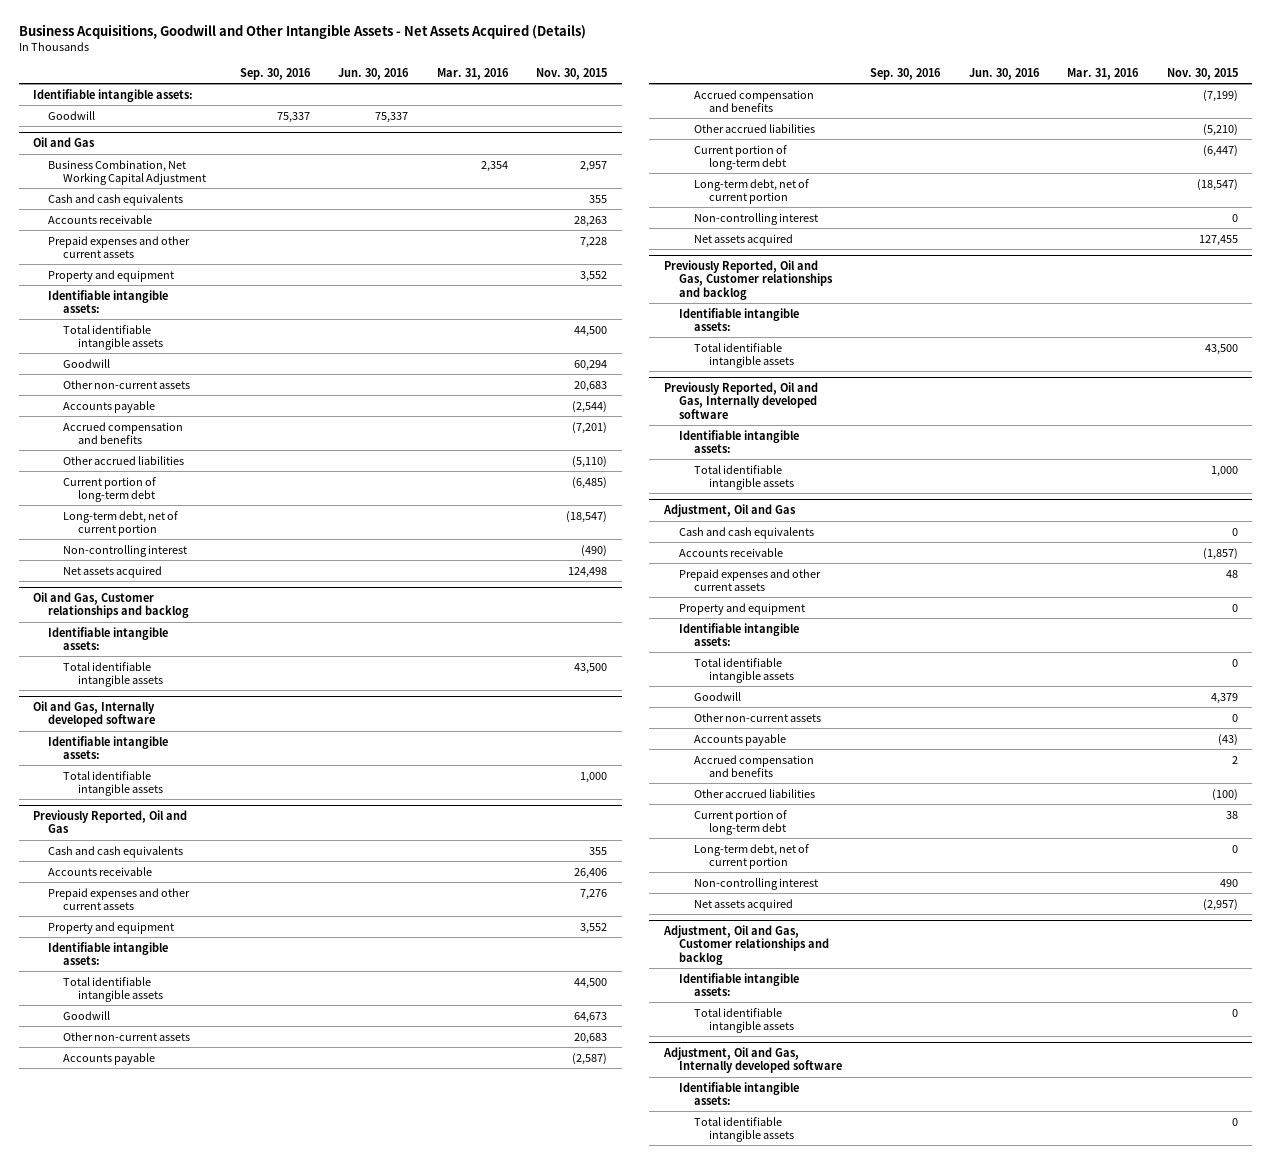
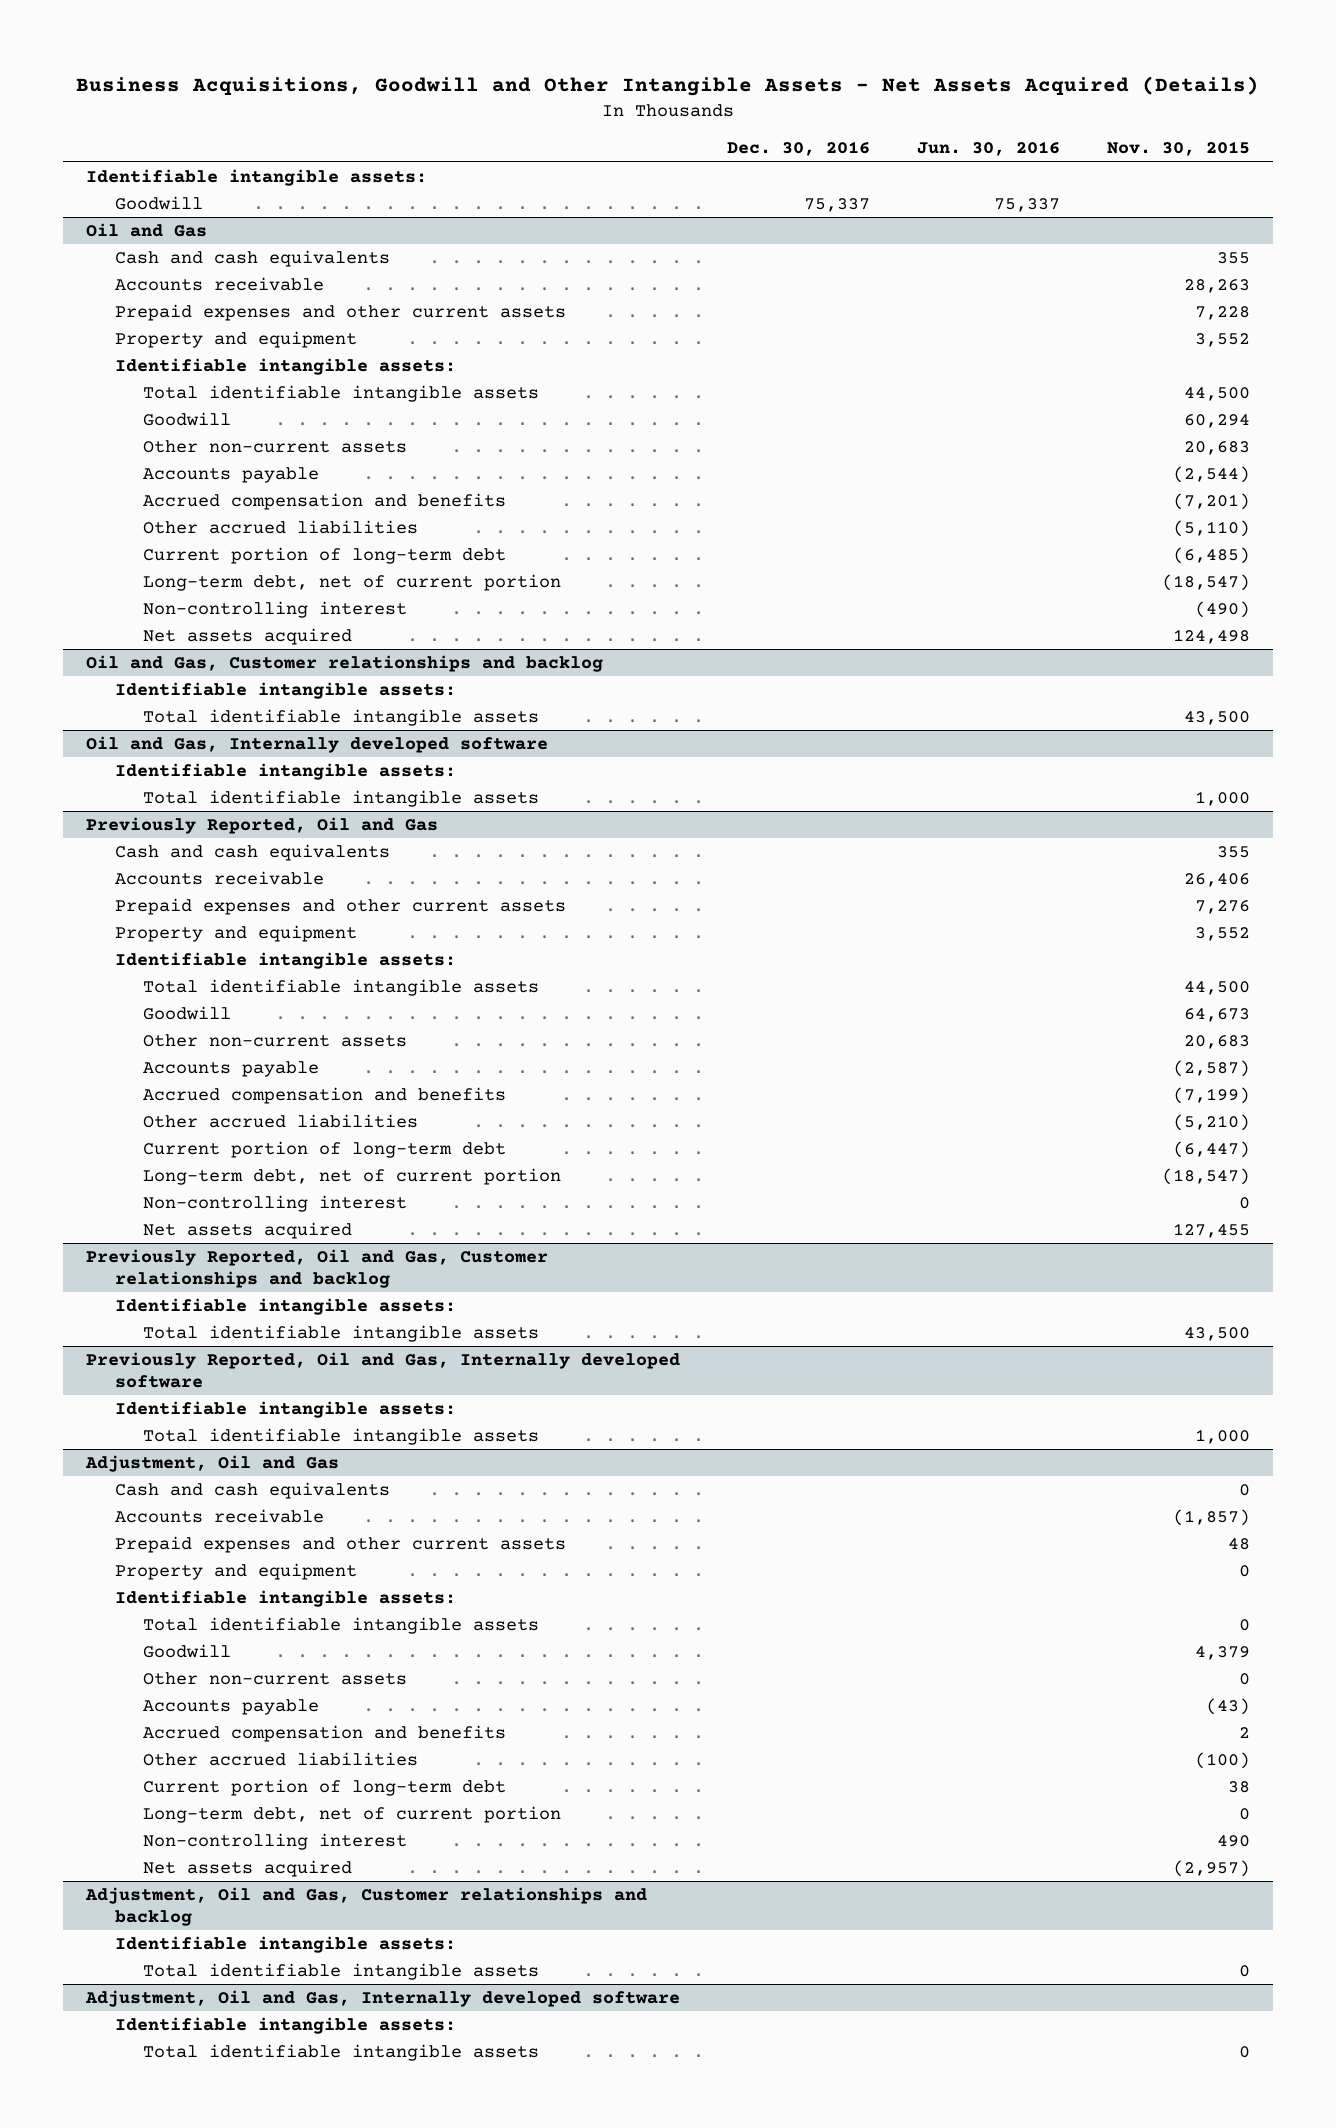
[239,67,311,80] Sep. 30, 2016 -> none
[436,67,509,80] Mar. 31, 2016 -> none
none -> [727,141,871,157] Dec. 30, 2016
[48,159,207,185] Business Combination, Net Working Capital Adjustment -> none

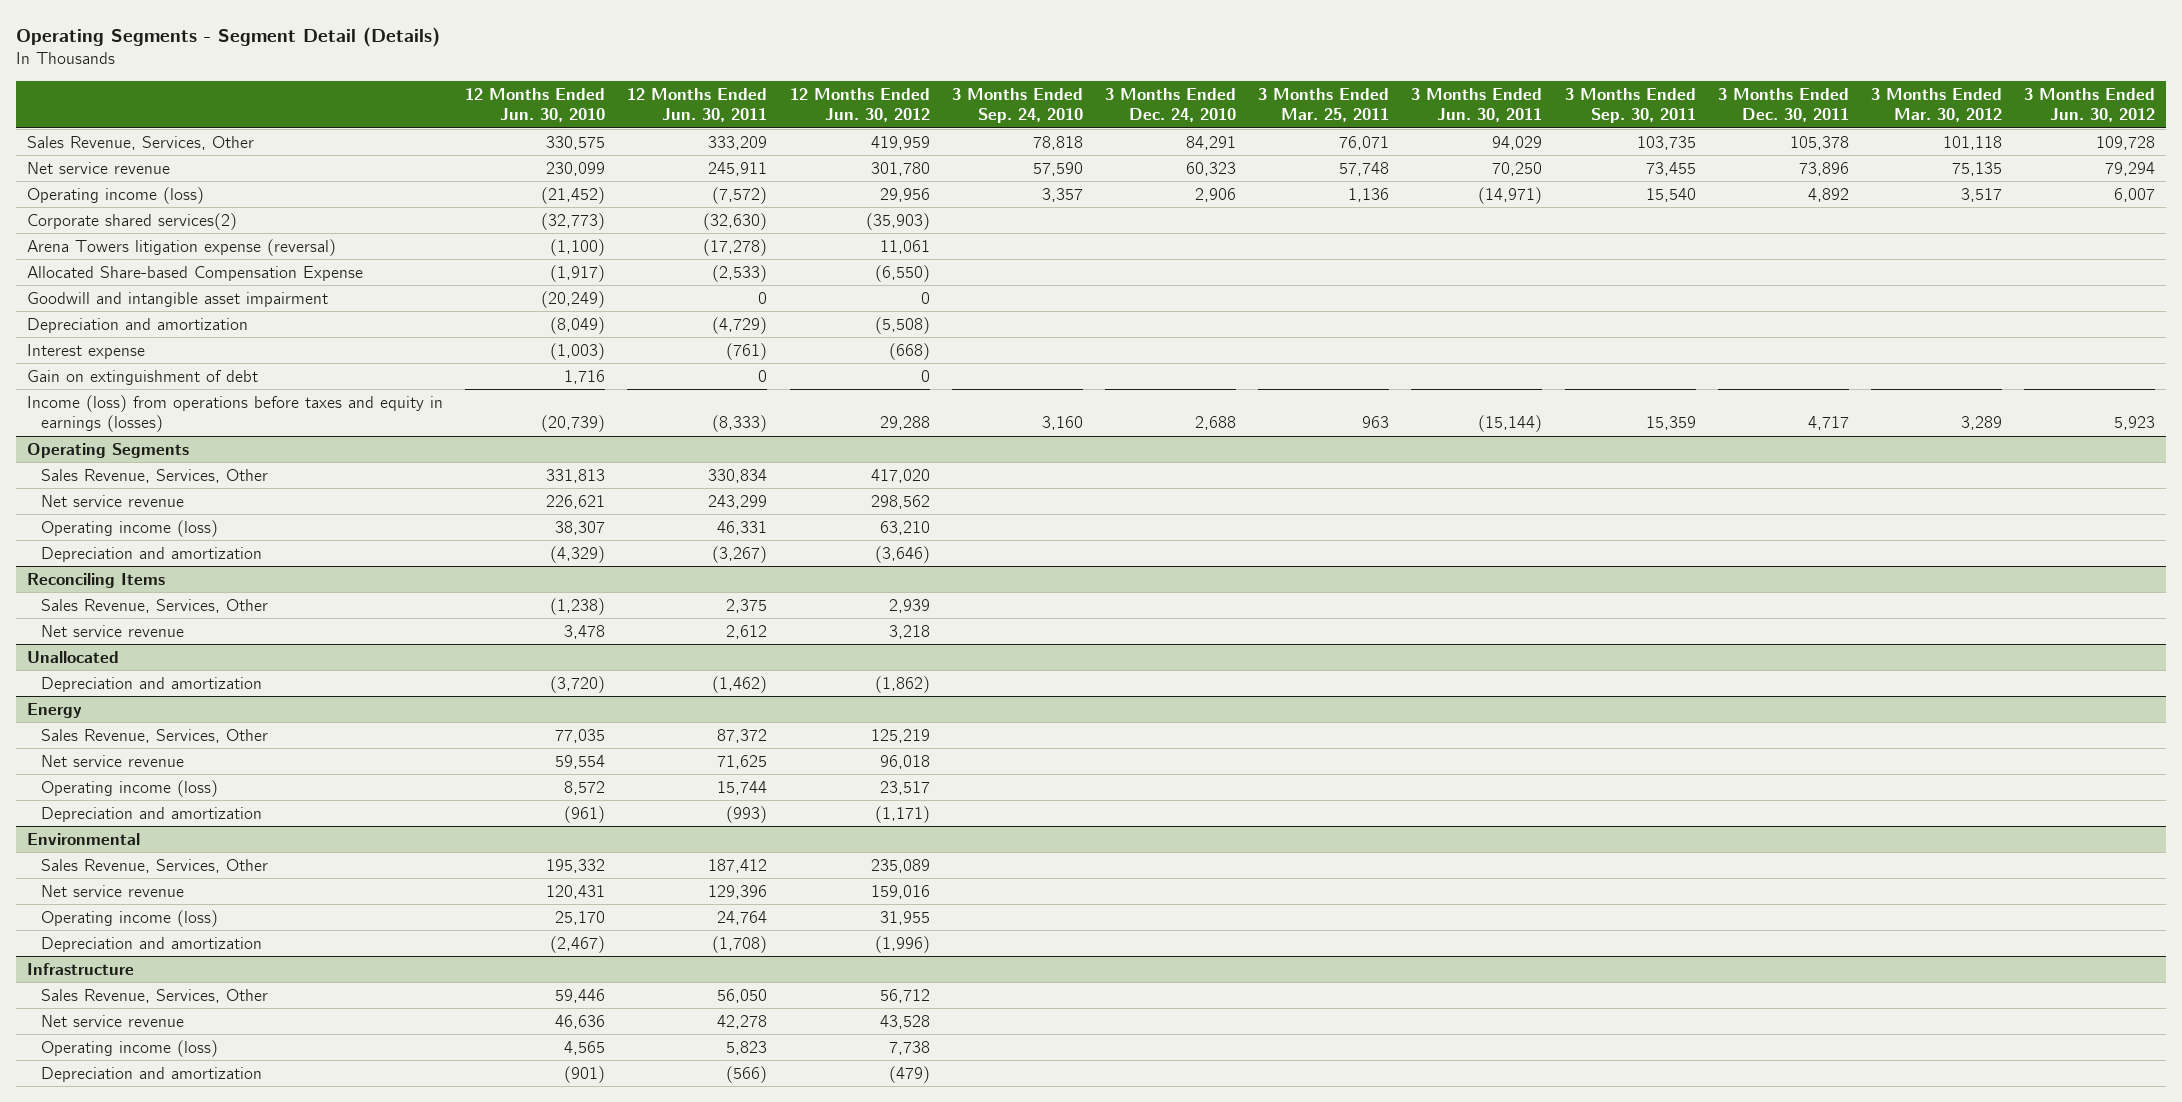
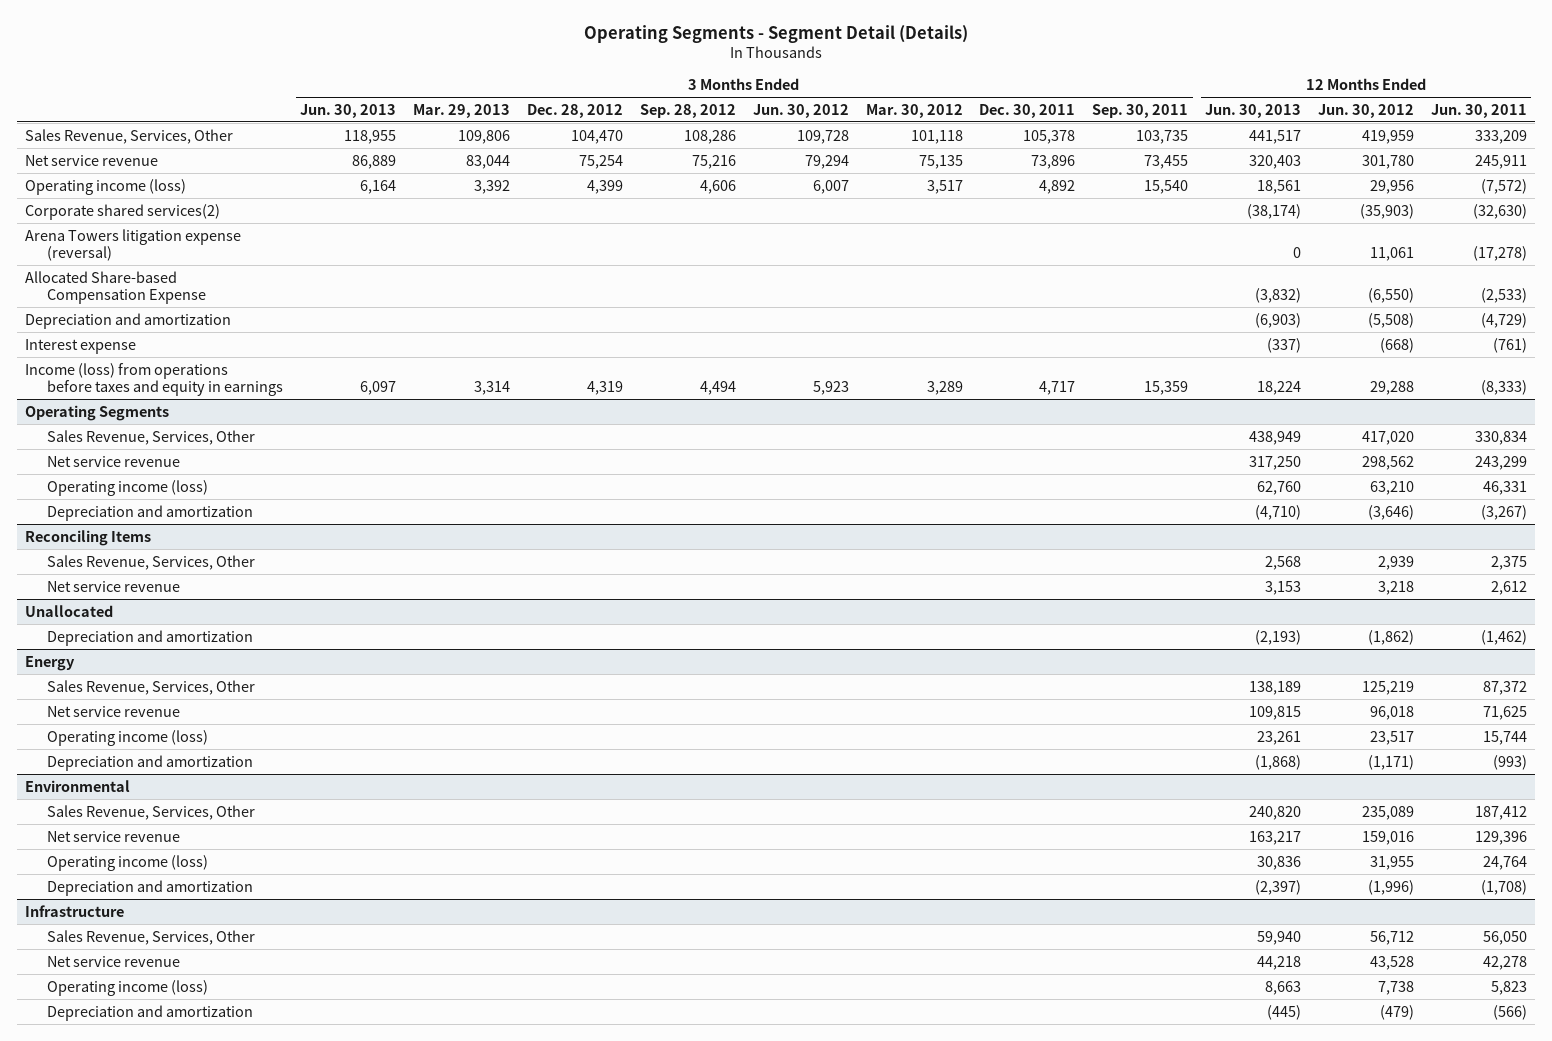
[465,87,606,123] 12 Months Ended Jun. 30, 2010 -> none
[951,87,1083,124] 3 Months Ended Sep. 24, 2010 -> none
[1104,87,1236,123] 3 Months Ended Dec. 24, 2010 -> none
[1258,87,1390,123] 3 Months Ended Mar. 25, 2011 -> none
[1411,87,1543,123] 3 Months Ended Jun. 30, 2011 -> none
none -> [300,103,397,118] Jun. 30, 2013
none -> [413,103,511,118] Mar. 29, 2013
none -> [527,103,624,118] Dec. 28, 2012
none -> [639,103,736,118] Sep. 28, 2012
none -> [1205,103,1302,118] Jun. 30, 2013
[26,291,328,307] Goodwill and intangible asset impairment -> none
[26,369,258,385] Gain on extinguishment of debt -> none
[26,394,443,433] Income (loss) from operations before taxes and equity in earnings (losses) -> [25,362,284,396] Income (loss) from operations before taxes and equity in earnings

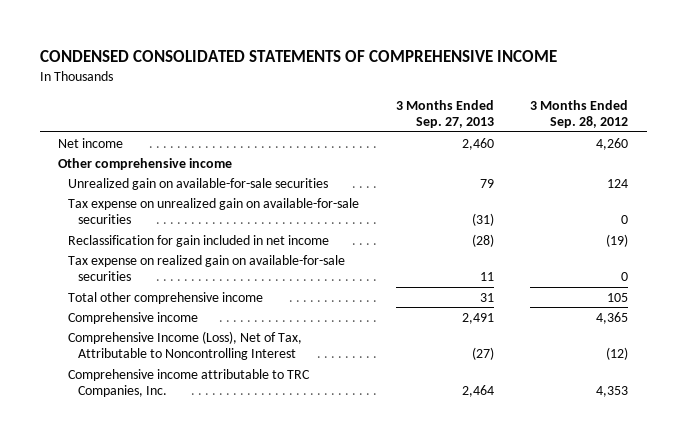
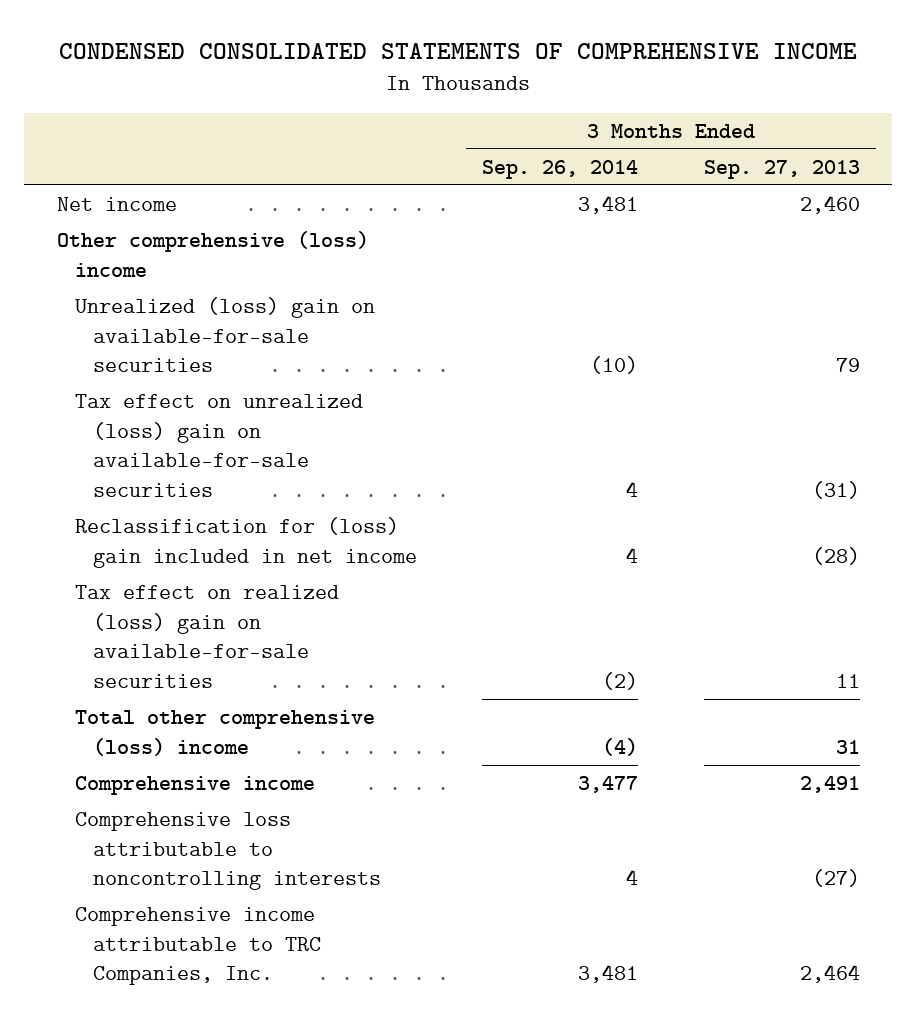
[530,99,629,128] 3 Months Ended Sep. 28, 2012 -> none
none -> [482,159,639,179] Sep. 26, 2014
[57,157,232,170] Other comprehensive income -> [56,231,369,277] Other comprehensive (loss) income
[67,177,328,190] Unrealized gain on available-for-sale securities -> [74,297,375,373] Unrealized (loss) gain on available-for-sale securities
[67,197,359,225] Tax expense on unrealized gain on available-for-sale securities -> [74,394,363,497] Tax effect on unrealized (loss) gain on available-for-sale securities
[67,234,329,247] Reclassification for gain included in net income -> [74,517,417,568] Reclassification for (loss) gain included in net income
[67,254,345,282] Tax expense on realized gain on available-for-sale securities -> [74,585,339,688] Tax effect on realized (loss) gain on available-for-sale securities
[67,291,263,304] Total other comprehensive income -> [74,710,375,756] Total other comprehensive (loss) income
[67,330,302,361] Comprehensive Income (Loss), Net of Tax, Attributable to Noncontrolling Interest -> [74,812,381,891] Comprehensive loss attributable to noncontrolling interests

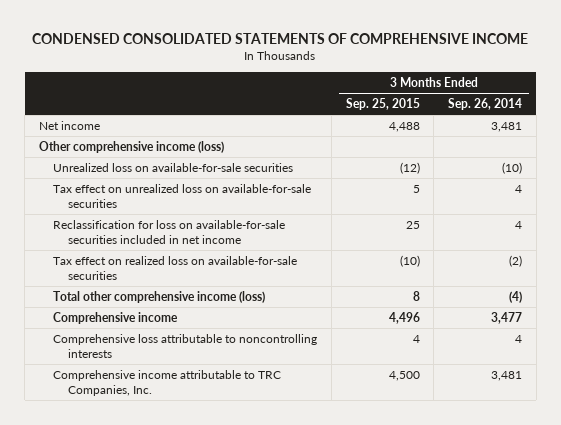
[703,159,860,179] Sep. 27, 2013 -> none
none -> [345,98,420,111] Sep. 25, 2015
[56,231,369,277] Other comprehensive (loss) income -> [38,140,224,153] Other comprehensive income (loss)
[74,297,375,373] Unrealized (loss) gain on available-for-sale securities -> [53,162,294,172] Unrealized loss on available-for-sale securities
[74,394,363,497] Tax effect on unrealized (loss) gain on available-for-sale securities -> [53,183,312,208] Tax effect on unrealized loss on available-for-sale securities
[74,517,417,568] Reclassification for (loss) gain included in net income -> [53,219,286,244] Reclassification for loss on available-for-sale securities included in net income
[74,585,339,688] Tax effect on realized (loss) gain on available-for-sale securities -> [53,255,298,280] Tax effect on realized loss on available-for-sale securities
[74,710,375,756] Total other comprehensive (loss) income -> [53,290,266,303] Total other comprehensive income (loss)

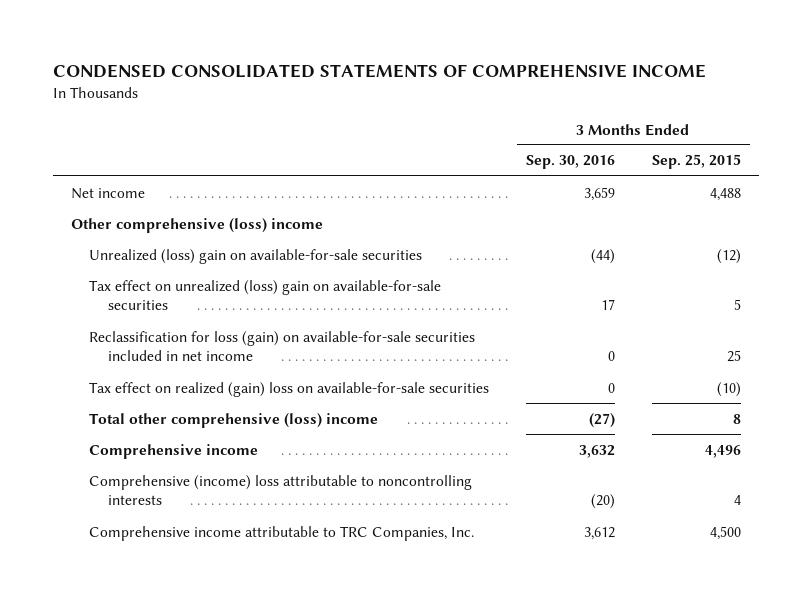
[447,98,522,111] Sep. 26, 2014 -> none
none -> [525,155,615,170] Sep. 30, 2016
[38,140,224,153] Other comprehensive income (loss) -> [71,217,324,233] Other comprehensive (loss) income
[53,162,294,172] Unrealized loss on available-for-sale securities -> [89,248,423,264] Unrealized (loss) gain on available-for-sale securities
[53,183,312,208] Tax effect on unrealized loss on available-for-sale securities -> [89,279,442,311] Tax effect on unrealized (loss) gain on available-for-sale securities
[53,219,286,244] Reclassification for loss on available-for-sale securities included in net income -> [89,330,476,362] Reclassification for loss (gain) on available-for-sale securities included in net income
[53,255,298,280] Tax effect on realized loss on available-for-sale securities -> [89,381,490,397] Tax effect on realized (gain) loss on available-for-sale securities
[53,290,266,303] Total other comprehensive income (loss) -> [89,412,379,428] Total other comprehensive (loss) income
[53,333,318,358] Comprehensive loss attributable to noncontrolling interests -> [89,474,473,506] Comprehensive (income) loss attributable to noncontrolling interests

